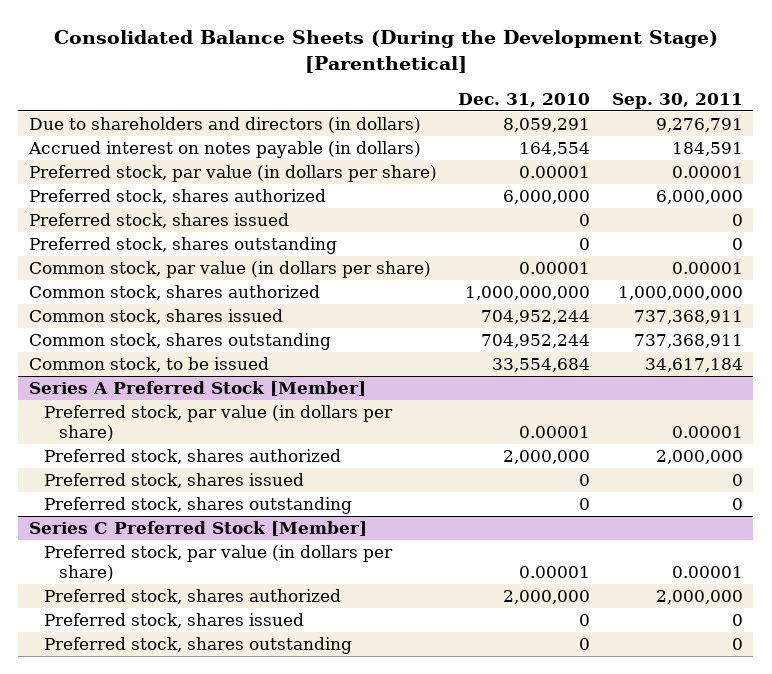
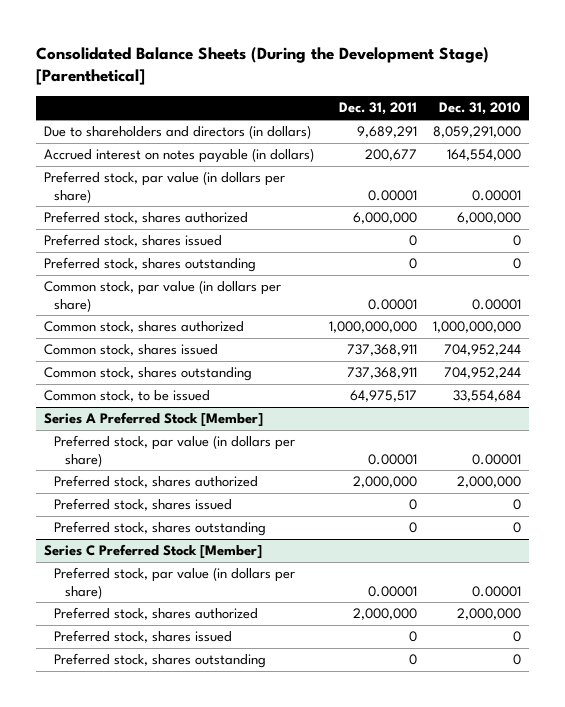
[611,92,743,109] Sep. 30, 2011 -> none
none -> [339,102,418,116] Dec. 31, 2011
[503,118,591,133] 8,059,291 -> [433,126,522,139] 8,059,291,000
[519,142,591,157] 164,554 -> [447,149,522,162] 164,554,000

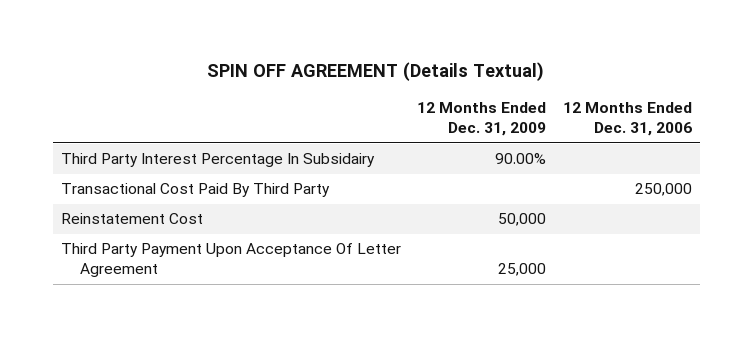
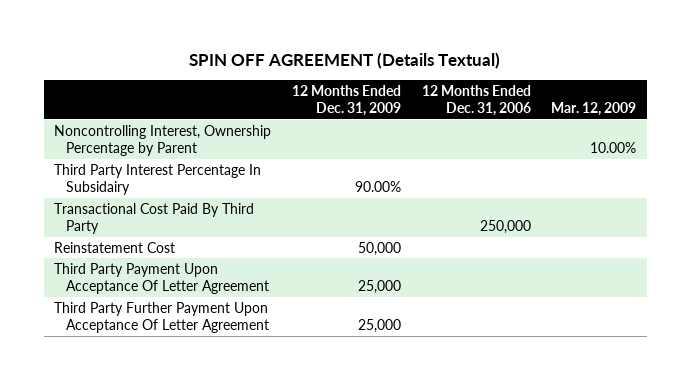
none -> [551,102,637,117] Mar. 12, 2009
none -> [54,124,272,157] Noncontrolling Interest, Ownership Percentage by Parent
none -> [54,301,269,334] Third Party Further Payment Upon Acceptance Of Letter Agreement

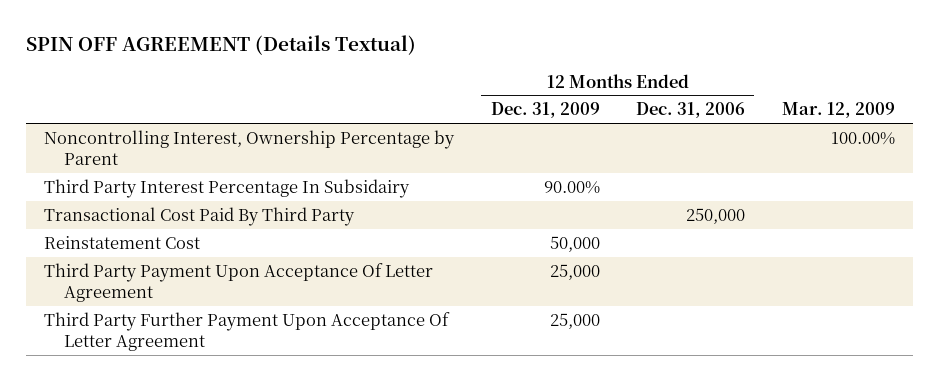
[590,142,637,154] 10.00% -> [830,131,895,145] 100.00%

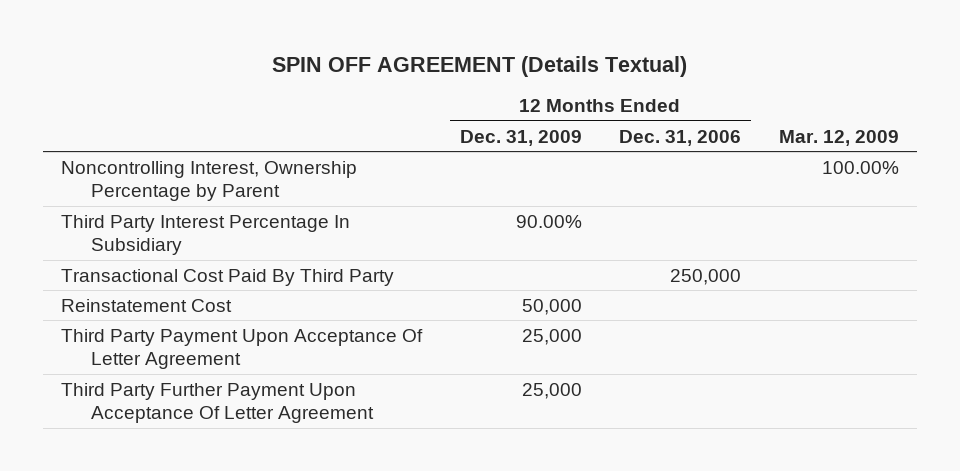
[43,178,410,198] Third Party Interest Percentage In Subsidairy -> [61,214,351,255] Third Party Interest Percentage In Subsidiary

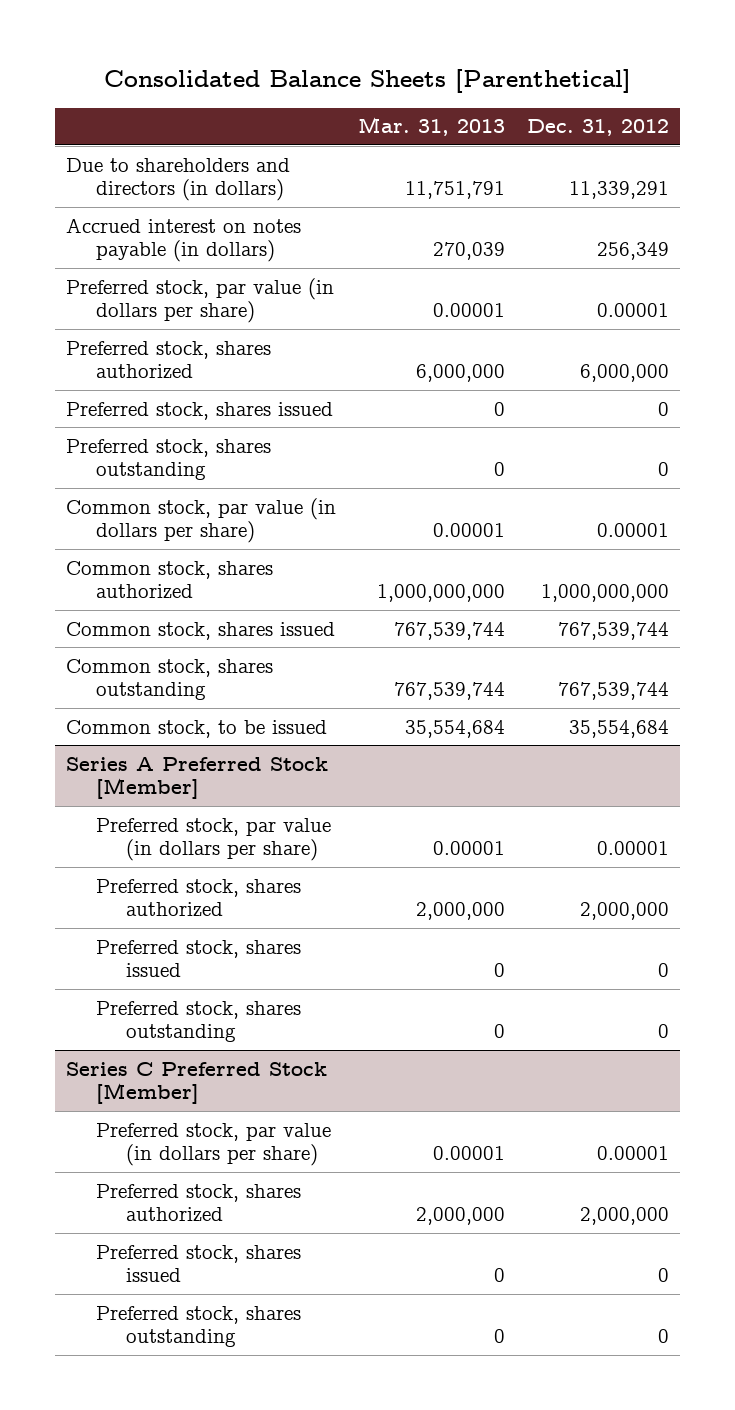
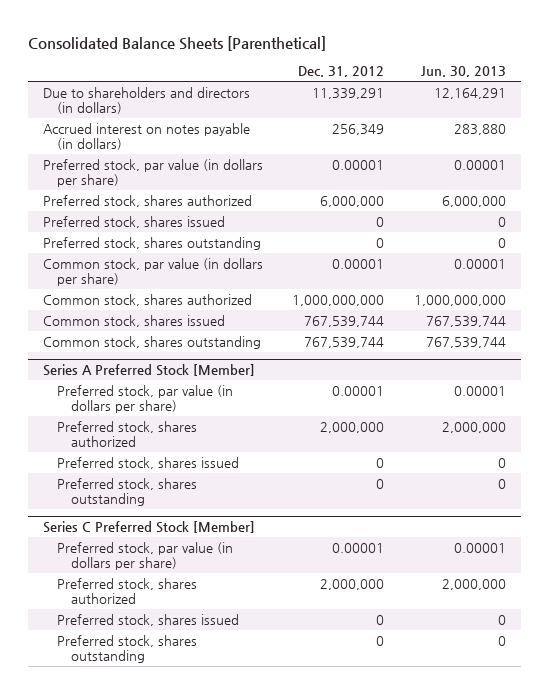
[358,117,506,137] Mar. 31, 2013 -> none
none -> [420,66,506,78] Jun. 30, 2013
[66,719,328,738] Common stock, to be issued -> none

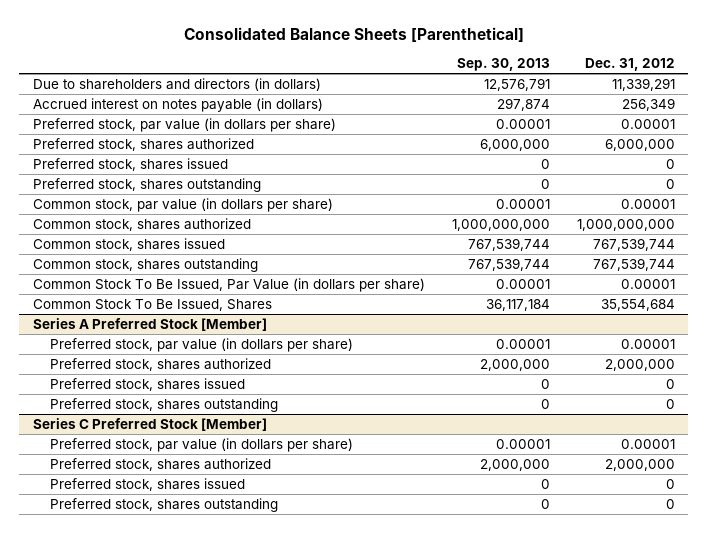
[420,66,506,78] Jun. 30, 2013 -> none
none -> [456,57,550,71] Sep. 30, 2013
none -> [32,277,425,292] Common Stock To Be Issued, Par Value (in dollars per share)
none -> [32,298,272,311] Common Stock To Be Issued, Shares

